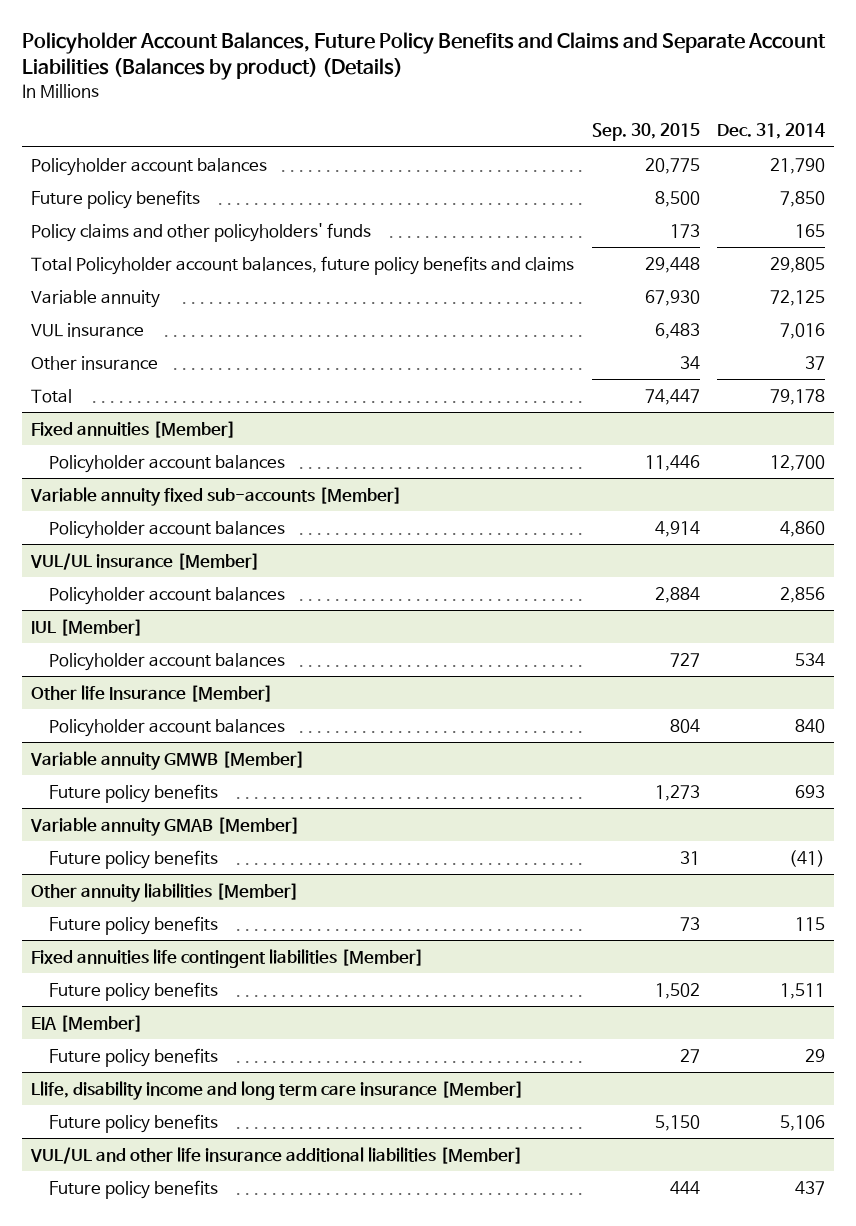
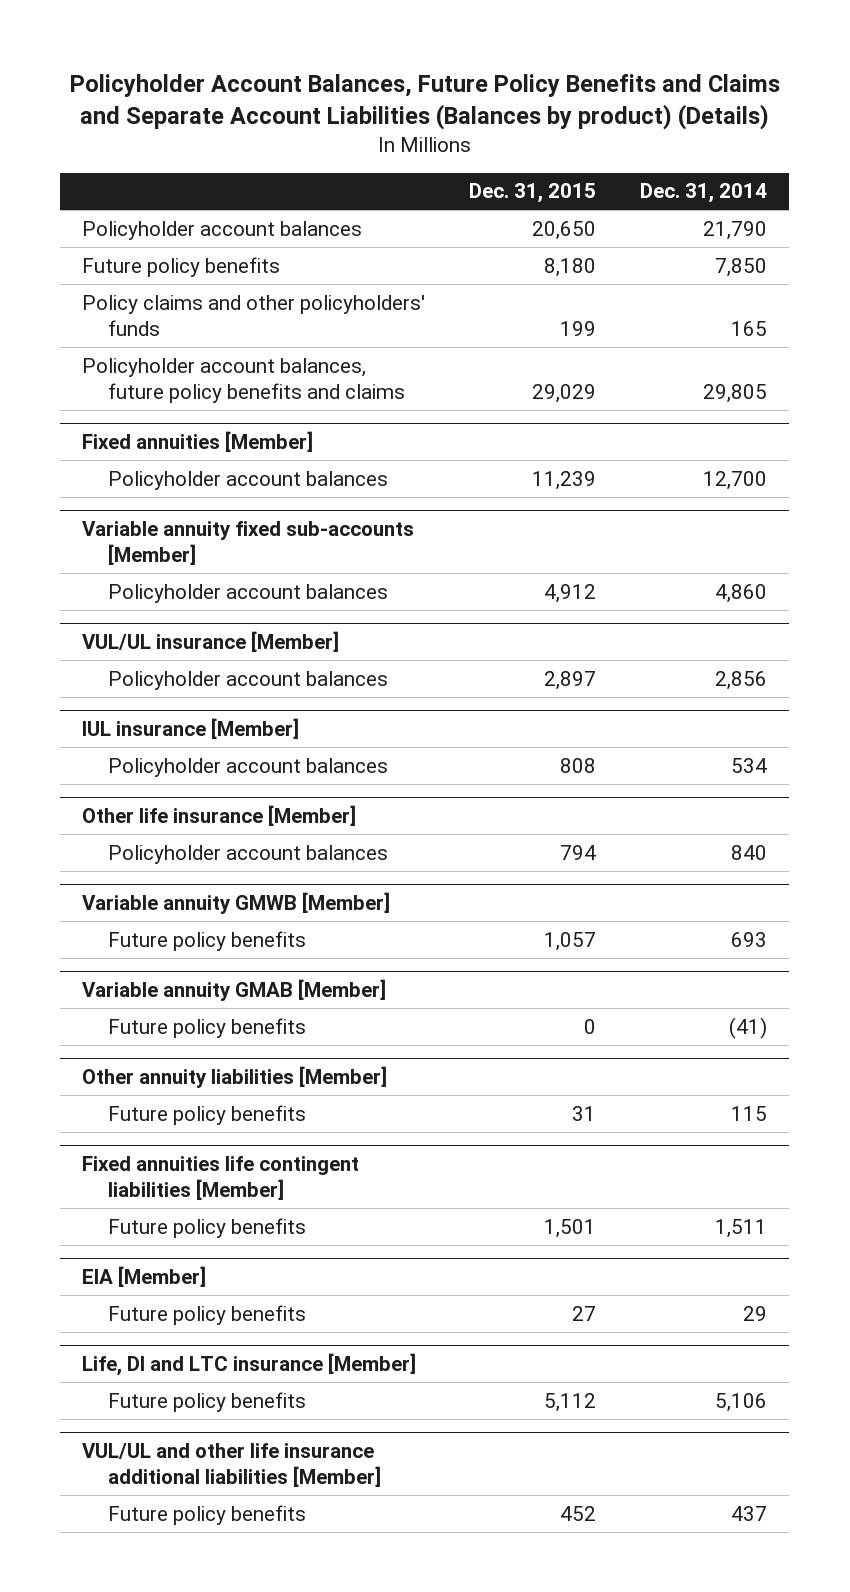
[591,123,700,142] Sep. 30, 2015 -> none
none -> [469,183,597,204] Dec. 31, 2015
[30,289,160,308] Variable annuity -> none
[30,322,144,337] VUL insurance -> none
[30,355,158,370] Other insurance -> none
[30,388,72,403] Total -> none
[30,255,574,275] Total Policyholder account balances, future policy benefits and claims -> [82,357,406,404] Policyholder account balances, future policy benefits and claims
[30,618,143,636] IUL [Member] -> [82,717,300,739] IUL insurance [Member]
[30,684,273,702] Other life Insurance [Member] -> [82,804,357,826] Other life insurance [Member]
[30,1080,524,1100] Llife, disability income and long term care insurance [Member] -> [82,1352,417,1376] Life, DI and LTC insurance [Member]

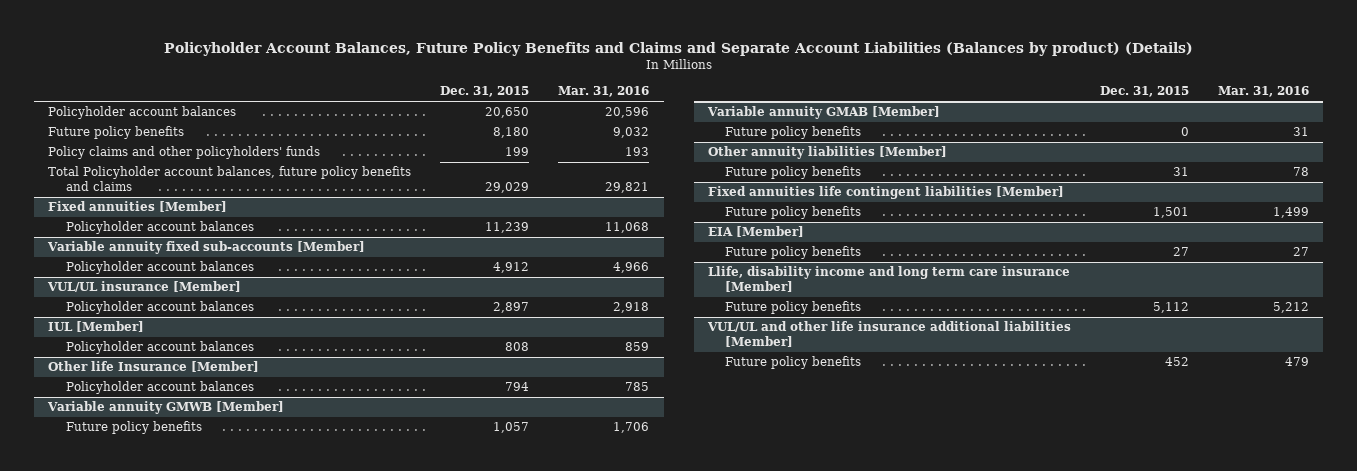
[640,183,768,204] Dec. 31, 2014 -> none
none -> [558,86,650,98] Mar. 31, 2016
[82,357,406,404] Policyholder account balances, future policy benefits and claims -> [48,166,412,192] Total Policyholder account balances, future policy benefits and claims
[82,717,300,739] IUL insurance [Member] -> [48,321,145,333] IUL [Member]
[82,804,357,826] Other life insurance [Member] -> [48,361,260,373] Other life Insurance [Member]
[82,1352,417,1376] Life, DI and LTC insurance [Member] -> [708,266,1071,293] Llife, disability income and long term care insurance [Member]

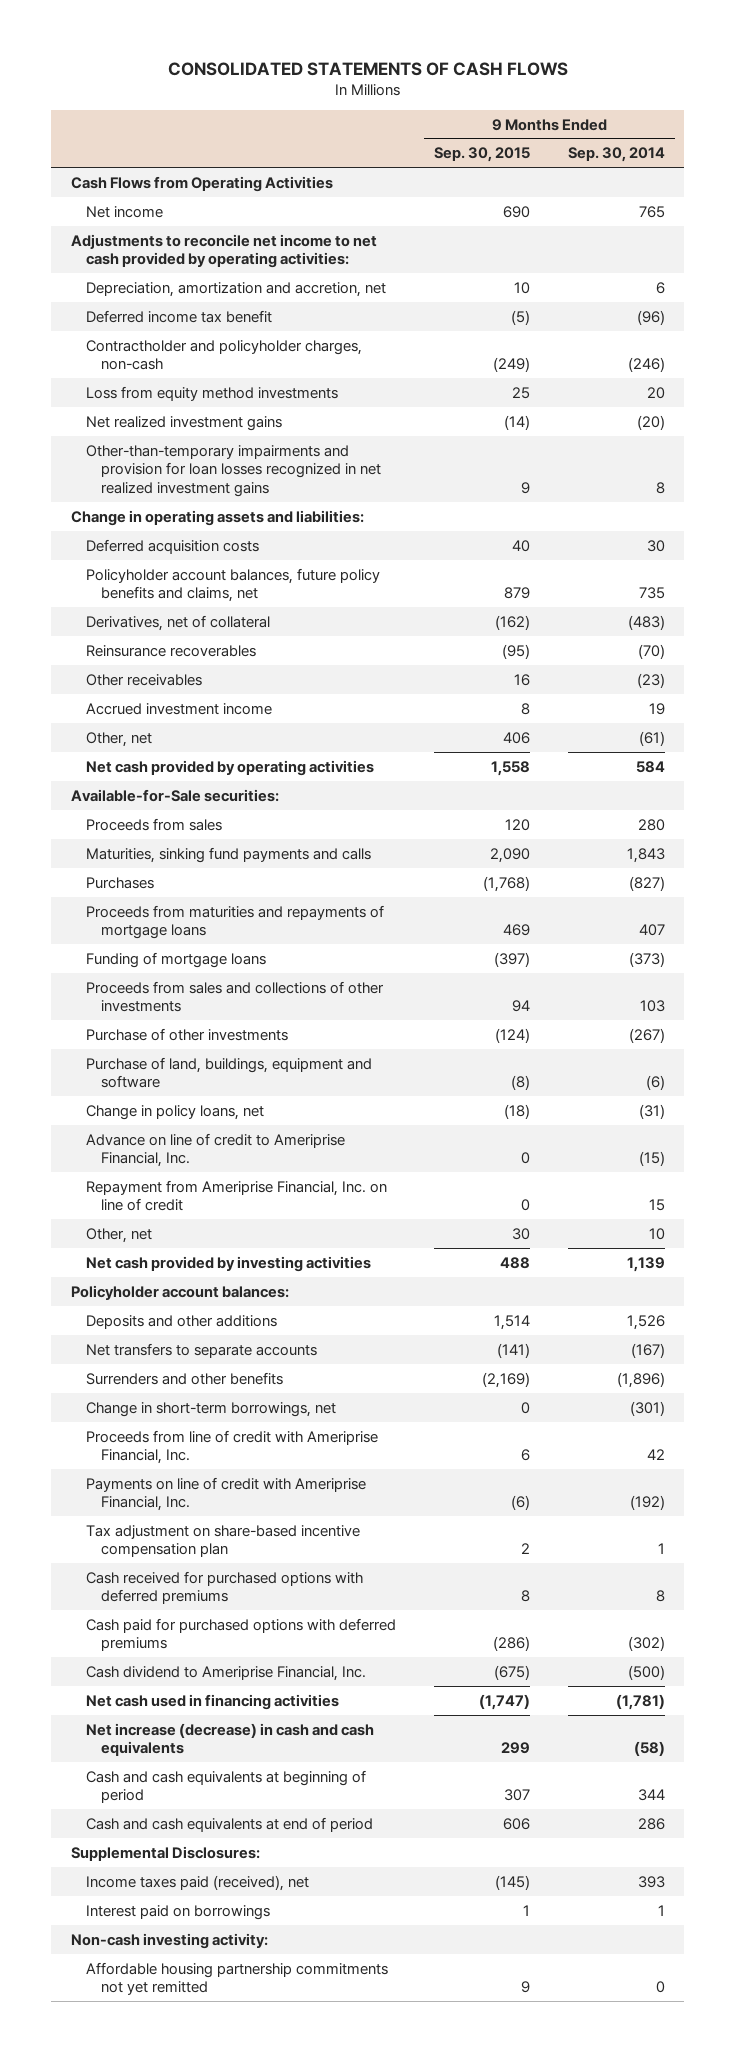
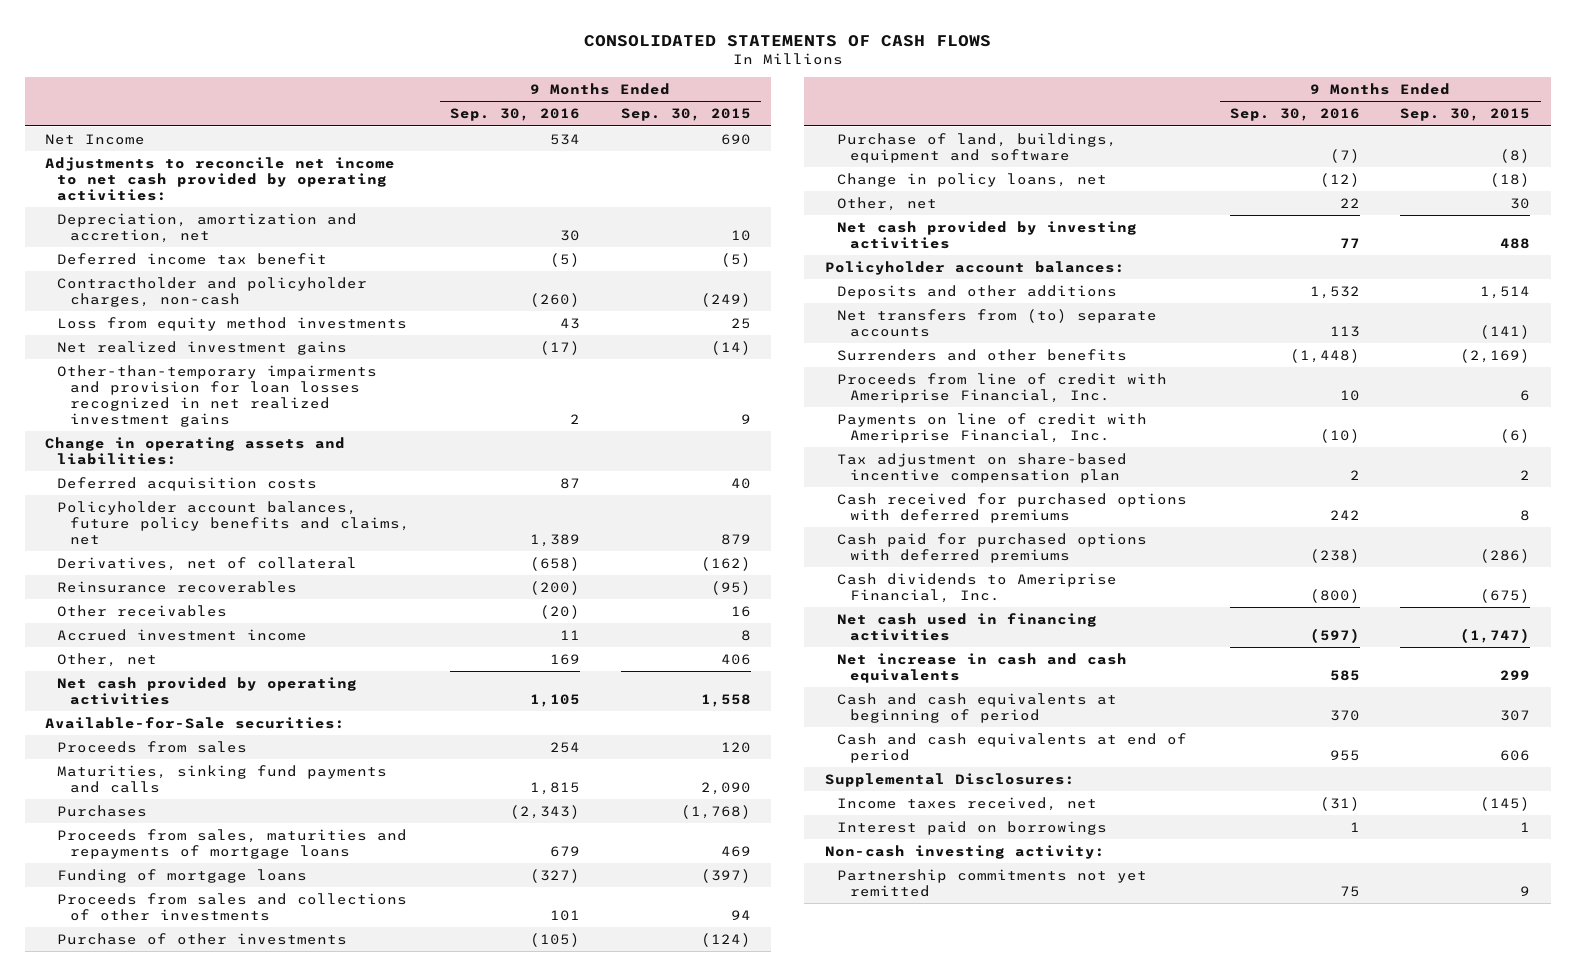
[568,147,666,163] Sep. 30, 2014 -> none
none -> [450,108,581,122] Sep. 30, 2016
[70,175,333,192] Cash Flows from Operating Activities -> none
[85,205,163,218] Net income -> [44,133,145,145] Net Income
[85,904,384,940] Proceeds from maturities and repayments of mortgage loans -> [57,828,408,859] Proceeds from sales, maturities and repayments of mortgage loans
[85,1132,345,1168] Advance on line of credit to Ameriprise Financial, Inc. -> none
[85,1179,387,1212] Repayment from Ameriprise Financial, Inc. on line of credit -> none
[85,1342,317,1358] Net transfers to separate accounts -> [837,308,1158,337] Net transfers from (to) separate accounts
[85,1401,336,1417] Change in short-term borrowings, net -> none
[85,1665,366,1681] Cash dividend to Ameriprise Financial, Inc. -> [837,572,1118,603] Cash dividends to Ameriprise Financial, Inc.
[85,1722,374,1757] Net increase (decrease) in cash and cash equivalents -> [837,652,1128,683] Net increase in cash and cash equivalents
[85,1874,309,1891] Income taxes paid (received), net -> [837,796,1098,811] Income taxes received, net
[85,1961,388,1996] Affordable housing partnership commitments not yet remitted -> [837,868,1148,897] Partnership commitments not yet remitted

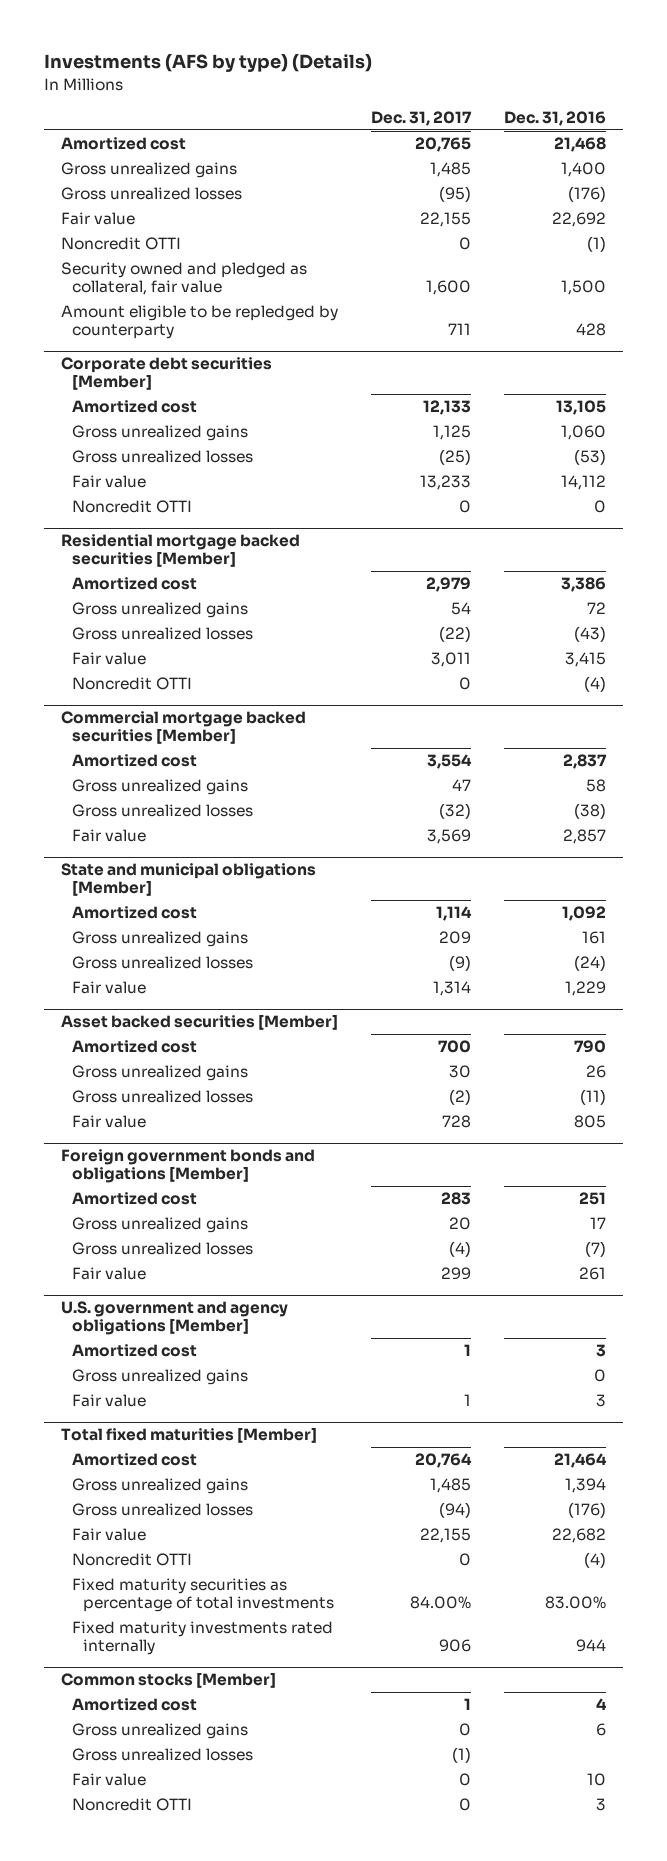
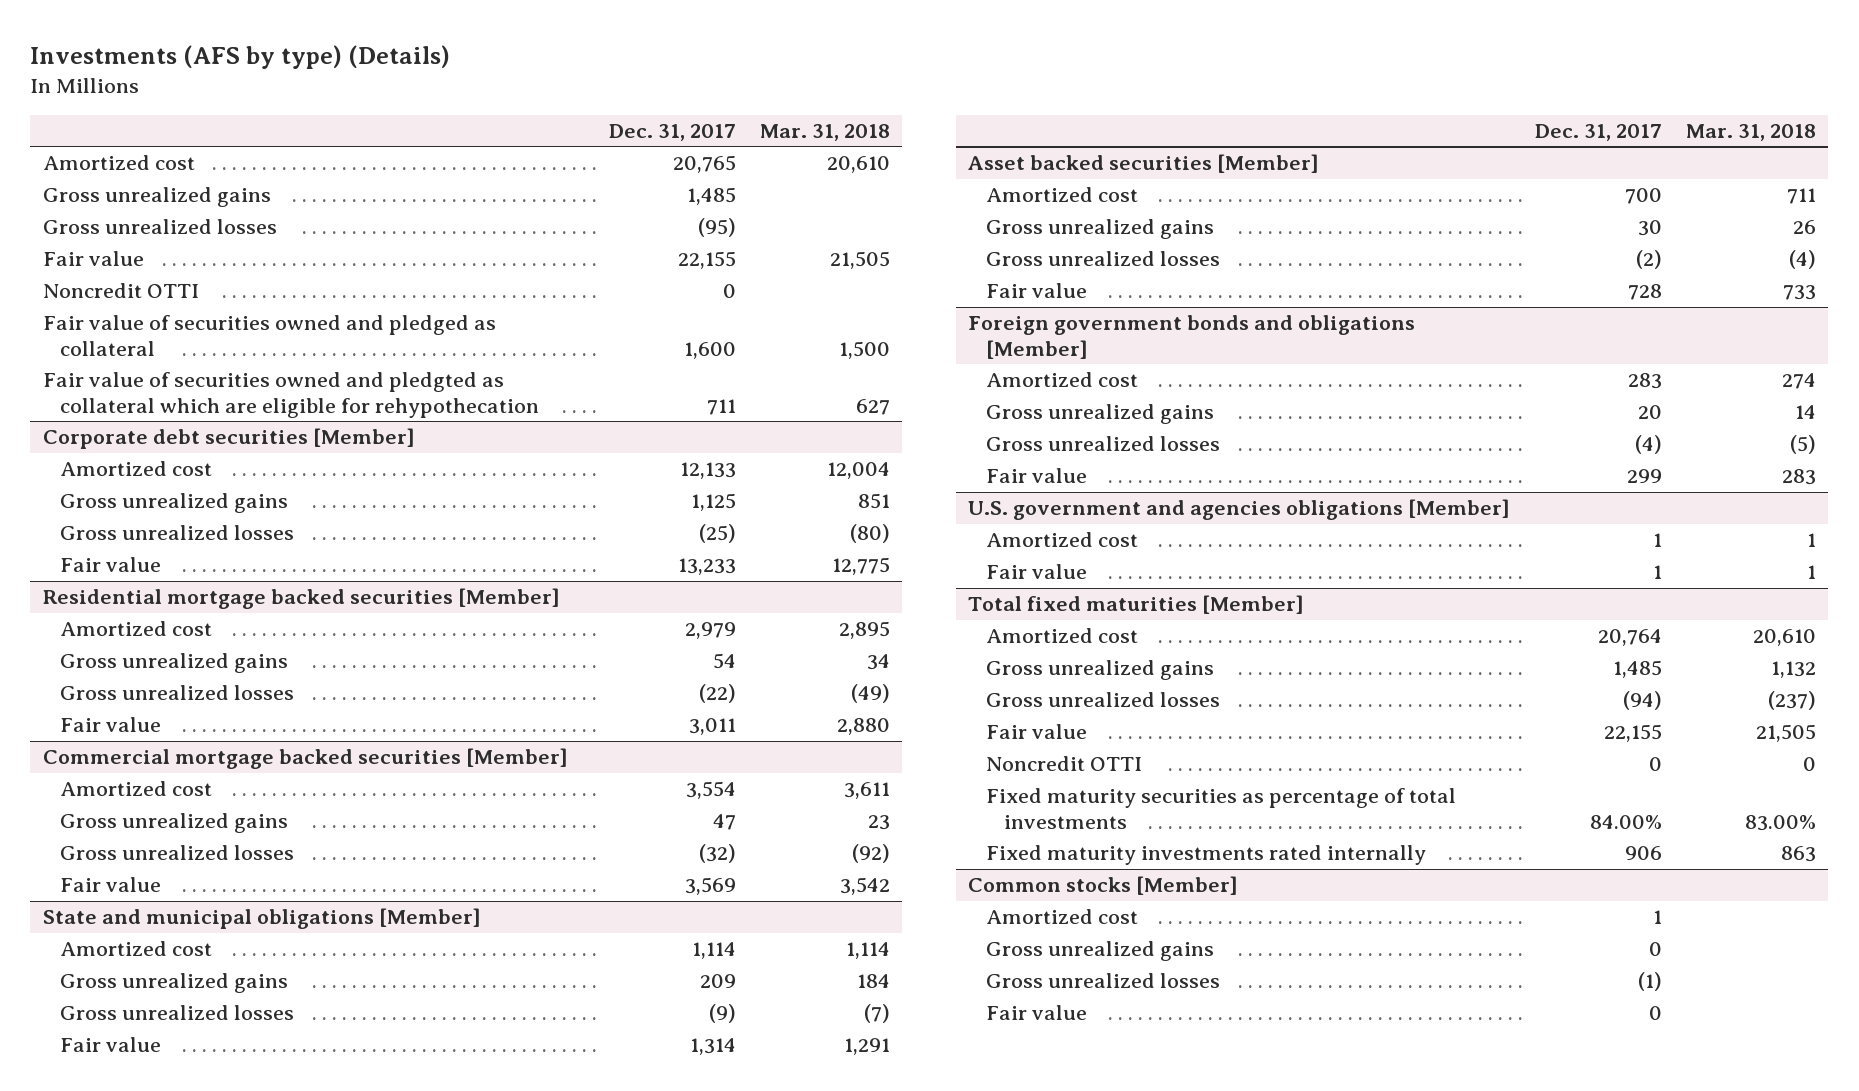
[504,111,607,127] Dec. 31, 2016 -> none
none -> [760,123,891,141] Mar. 31, 2018
[60,262,307,296] Security owned and pledged as collateral, fair value -> [42,315,496,356] Fair value of securities owned and pledged as collateral
[60,305,338,340] Amount eligible to be repledged by counterparty -> [42,372,540,418] Fair value of securities owned and pledgted as collateral which are eligible for rehypothecation
[71,500,192,514] Noncredit OTTI -> none
[71,677,192,691] Noncredit OTTI -> none
[60,1301,288,1336] U.S. government and agency obligations [Member] -> [968,499,1511,521] U.S. government and agencies obligations [Member]
[71,1369,248,1386] Gross unrealized gains -> none
[71,1798,192,1812] Noncredit OTTI -> none

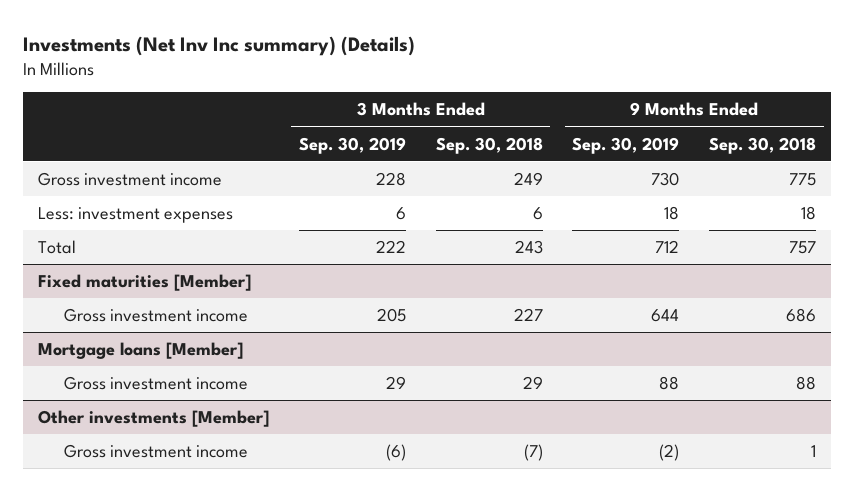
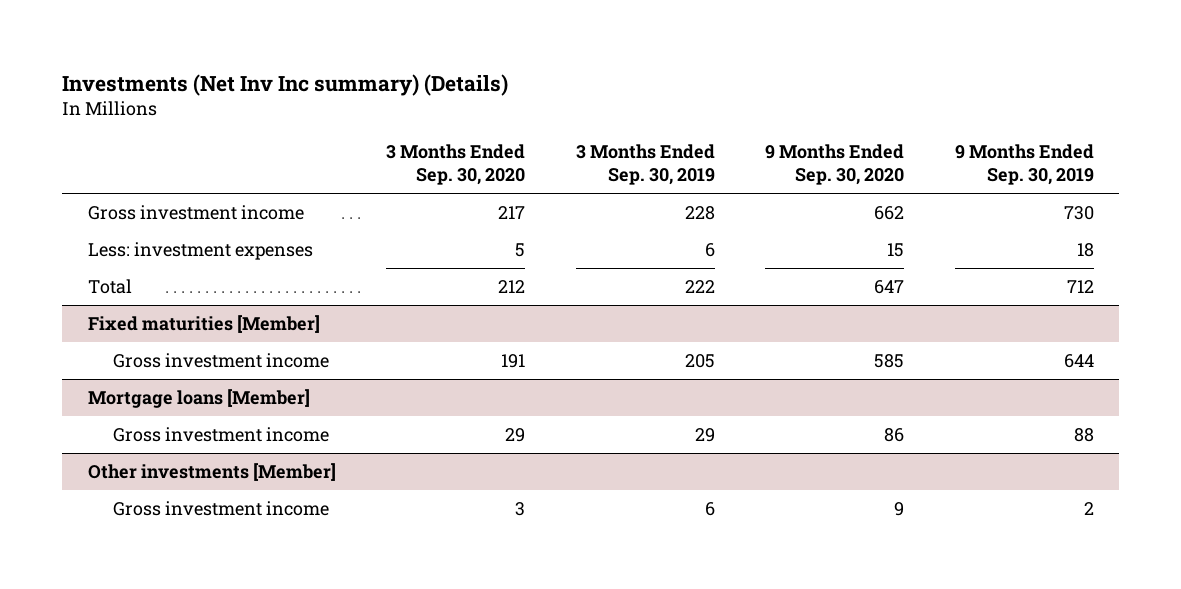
[435,136,543,154] Sep. 30, 2018 -> none
[709,136,817,154] Sep. 30, 2018 -> none
none -> [386,144,526,186] 3 Months Ended Sep. 30, 2020
none -> [765,144,905,186] 9 Months Ended Sep. 30, 2020
[385,443,406,461] (6) -> [704,502,715,517] 6
[659,443,680,461] (2) -> [1083,502,1094,516] 2

